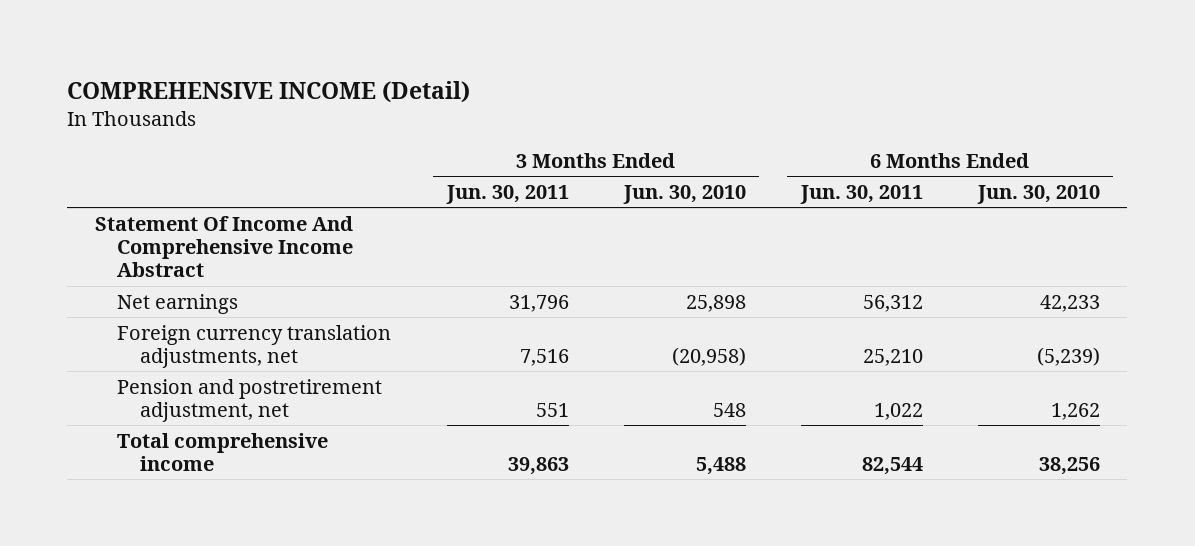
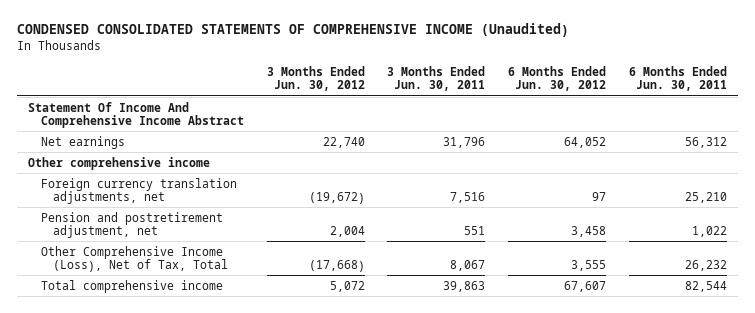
[67,80,471,103] COMPREHENSIVE INCOME (Detail) -> [16,23,569,38] CONDENSED CONSOLIDATED STATEMENTS OF COMPREHENSIVE INCOME (Unaudited)
[622,185,746,205] Jun. 30, 2010 -> none
[976,185,1100,205] Jun. 30, 2010 -> none
none -> [266,65,365,92] 3 Months Ended Jun. 30, 2012
none -> [508,65,607,92] 6 Months Ended Jun. 30, 2012
none -> [28,156,211,170] Other comprehensive income
none -> [40,245,229,272] Other Comprehensive Income (Loss), Net of Tax, Total

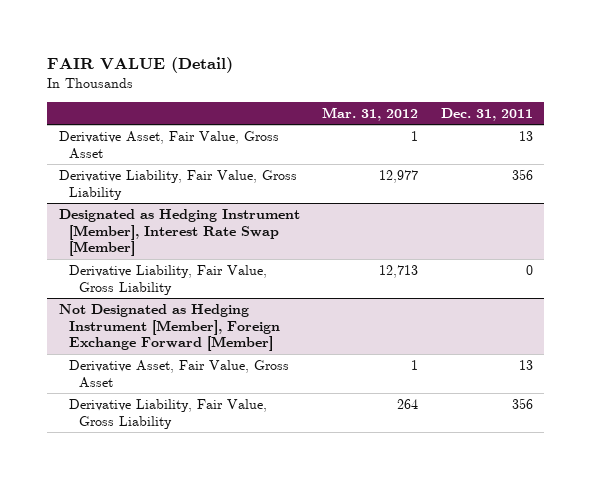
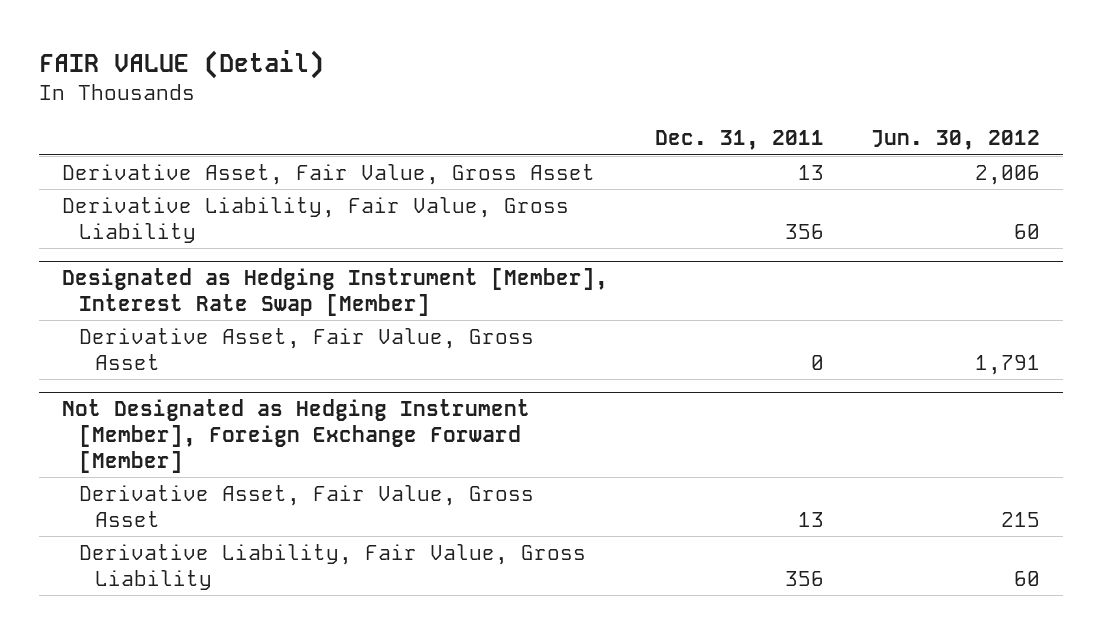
[322,106,419,121] Mar. 31, 2012 -> none
none -> [870,130,1040,151] Jun. 30, 2012
[68,264,267,295] Derivative Liability, Fair Value, Gross Liability -> [78,328,534,371] Derivative Asset, Fair Value, Gross Asset

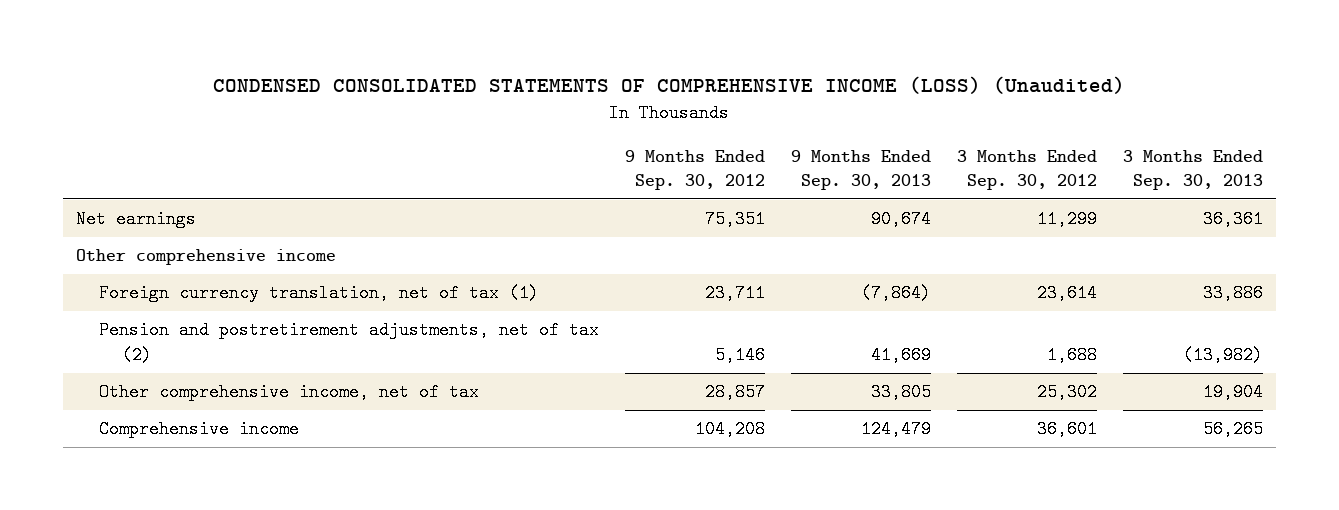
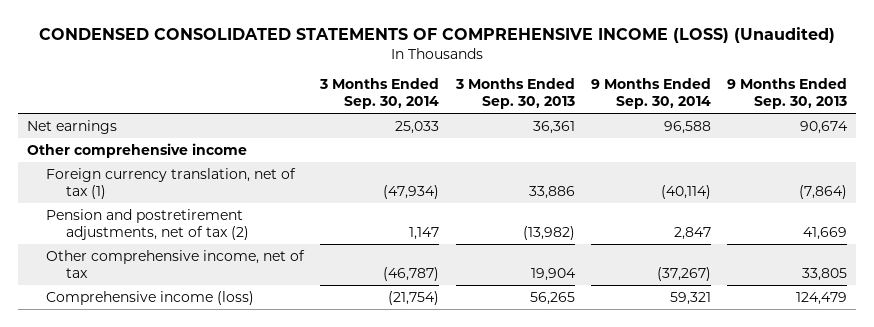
[625,149,766,191] 9 Months Ended Sep. 30, 2012 -> none
[957,149,1098,191] 3 Months Ended Sep. 30, 2012 -> none
none -> [319,78,440,110] 3 Months Ended Sep. 30, 2014
none -> [591,78,712,110] 9 Months Ended Sep. 30, 2014
[99,420,300,439] Comprehensive income -> [46,290,255,305] Comprehensive income (loss)

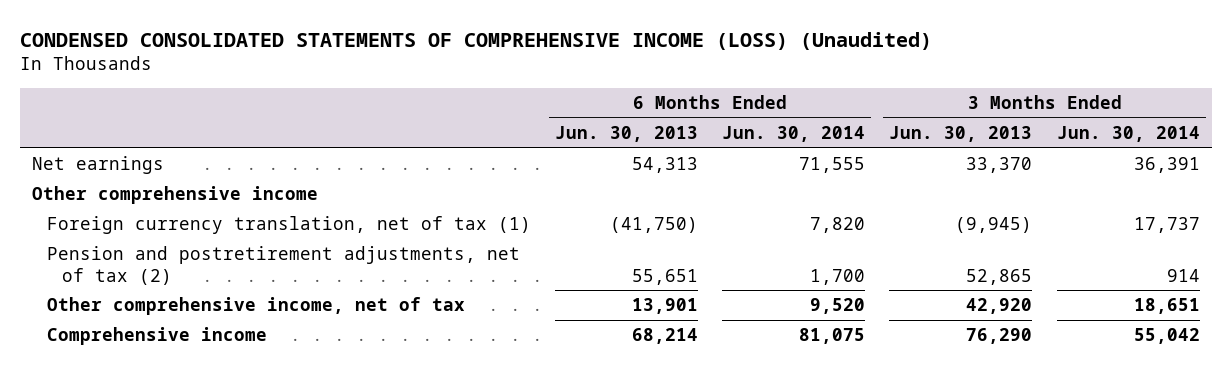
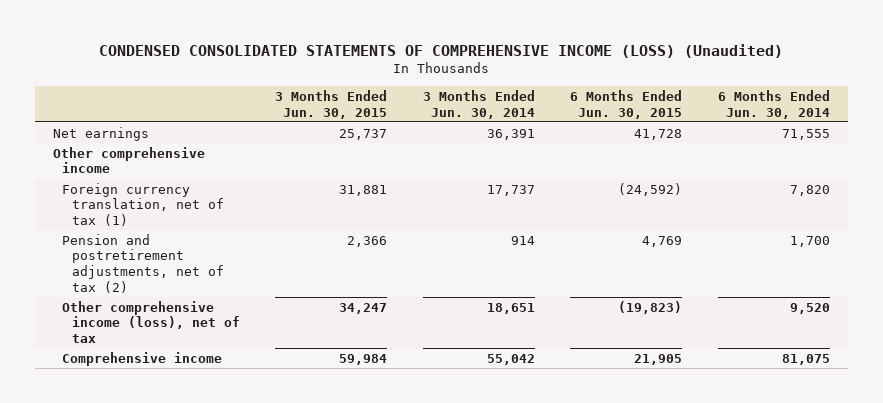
[555,126,699,143] Jun. 30, 2013 -> none
[889,126,1033,143] Jun. 30, 2013 -> none
none -> [275,90,388,119] 3 Months Ended Jun. 30, 2015
none -> [570,90,683,119] 6 Months Ended Jun. 30, 2015
[47,297,466,316] Other comprehensive income, net of tax -> [62,300,240,344] Other comprehensive income (loss), net of tax

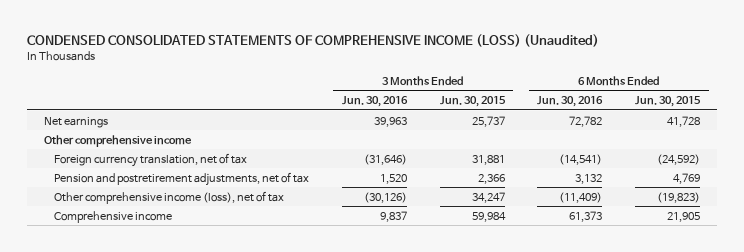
[422,90,535,119] 3 Months Ended Jun. 30, 2014 -> none
[717,90,830,119] 6 Months Ended Jun. 30, 2014 -> none
none -> [341,96,408,108] Jun. 30, 2016
none -> [537,96,604,108] Jun. 30, 2016
[62,182,224,227] Foreign currency translation, net of tax (1) -> [53,152,247,167] Foreign currency translation, net of tax
[62,233,224,293] Pension and postretirement adjustments, net of tax (2) -> [53,171,309,186] Pension and postretirement adjustments, net of tax

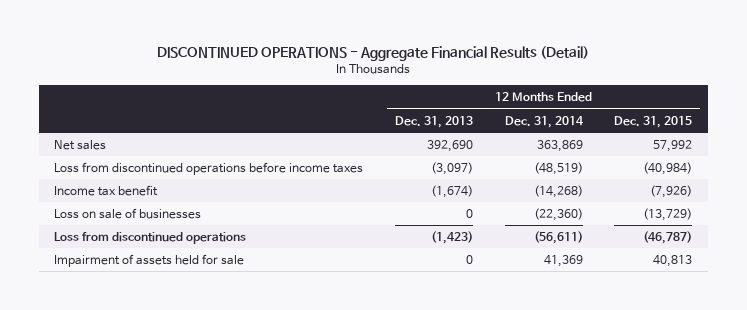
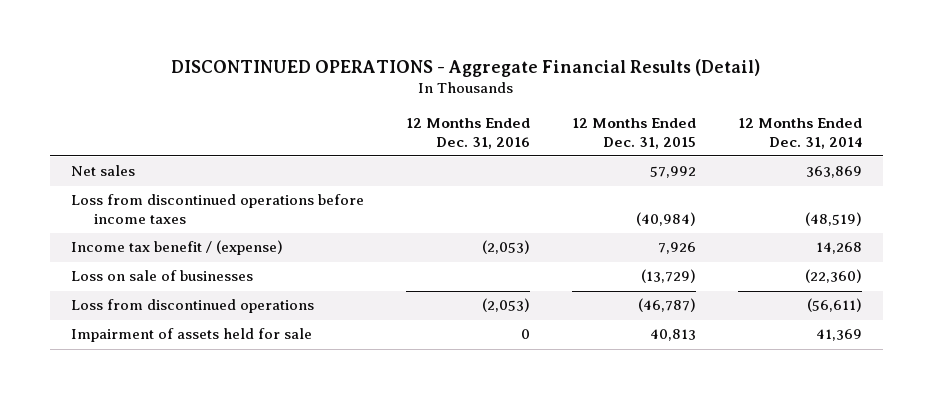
[395,115,474,128] Dec. 31, 2013 -> none
none -> [405,117,530,149] 12 Months Ended Dec. 31, 2016
[54,185,159,197] Income tax benefit -> [70,240,283,256] Income tax benefit / (expense)
[533,185,583,199] (14,268) -> [815,242,862,255] 14,268
[650,185,693,199] (7,926) -> [657,242,696,255] 7,926

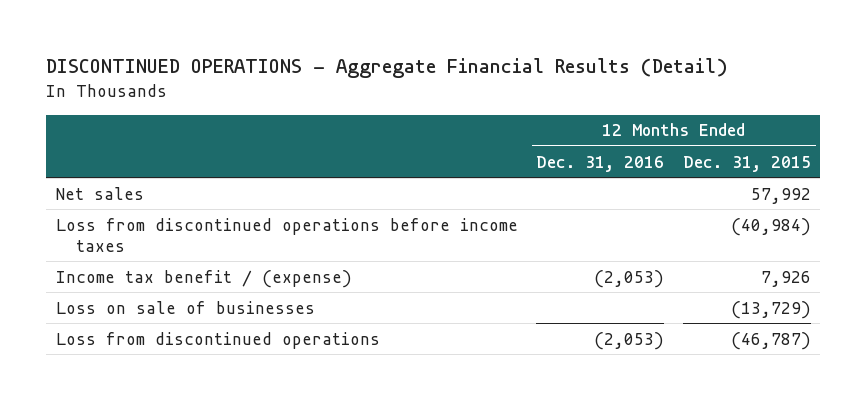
[737,117,862,149] 12 Months Ended Dec. 31, 2014 -> none
[70,328,312,343] Impairment of assets held for sale -> none

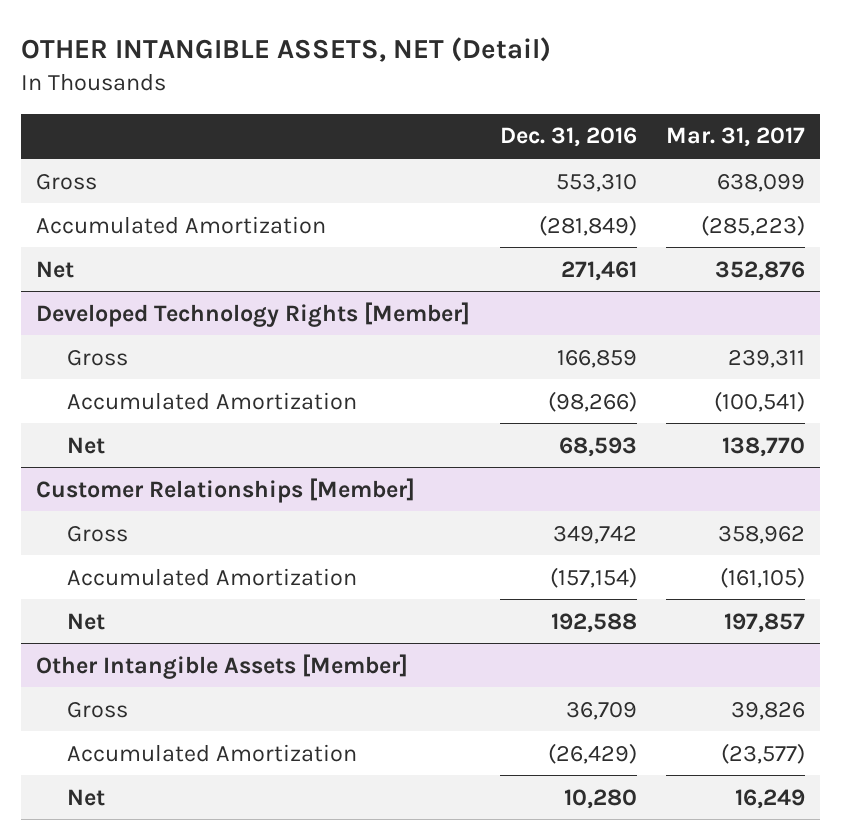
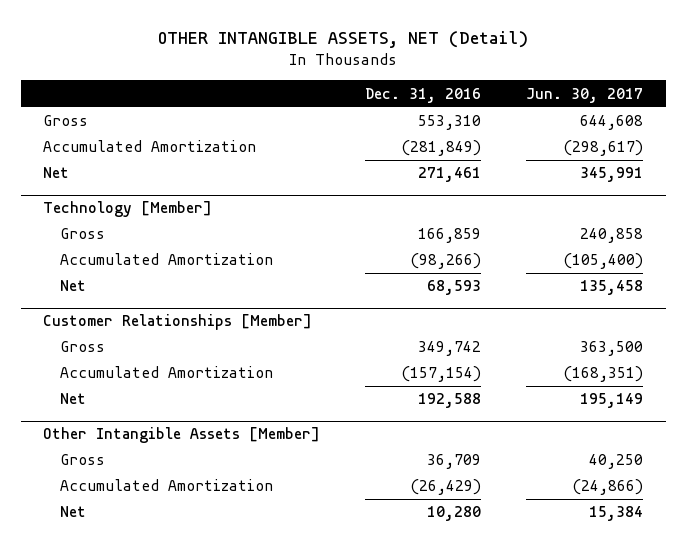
[666,127,806,148] Mar. 31, 2017 -> none
none -> [526,87,644,103] Jun. 30, 2017
[36,301,471,327] Developed Technology Rights [Member] -> [43,201,213,218] Technology [Member]

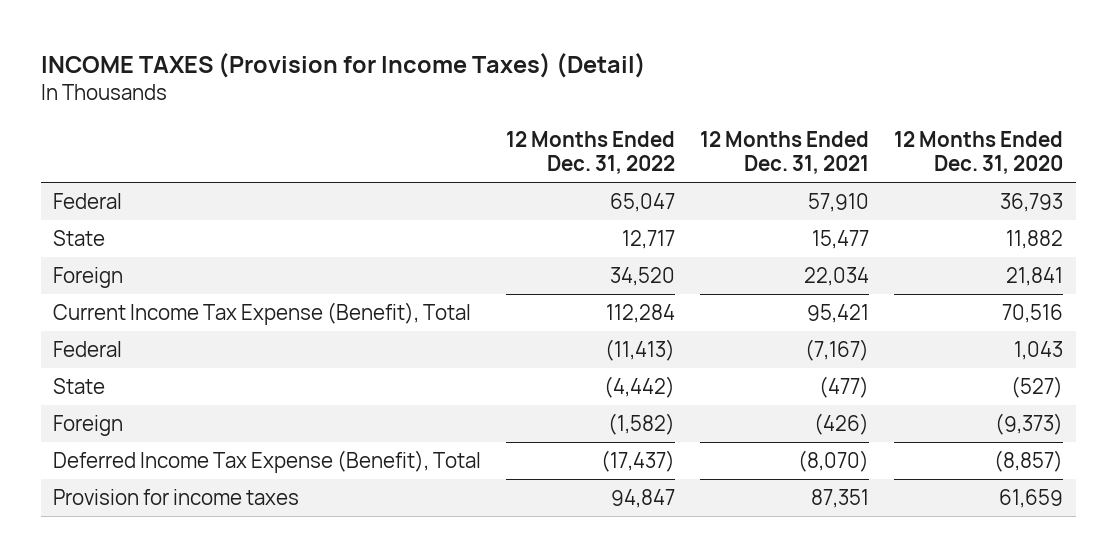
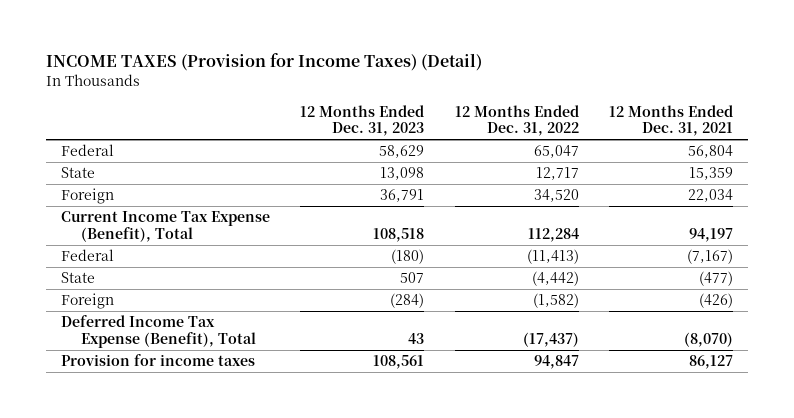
[894,130,1064,174] 12 Months Ended Dec. 31, 2020 -> none
none -> [300,104,425,137] 12 Months Ended Dec. 31, 2023
[808,193,870,213] 57,910 -> [688,145,734,159] 56,804
[812,230,870,250] 15,477 -> [689,167,734,181] 15,359
[807,304,870,324] 95,421 -> [689,227,734,242] 94,197
[811,489,870,509] 87,351 -> [689,355,734,370] 86,127

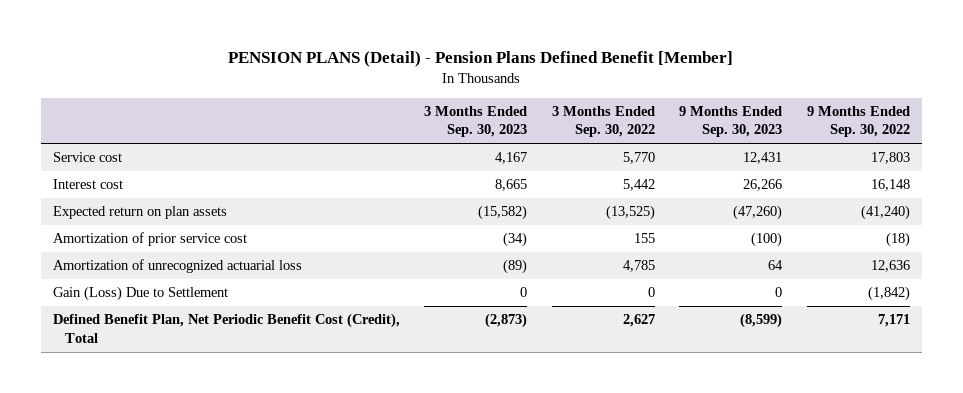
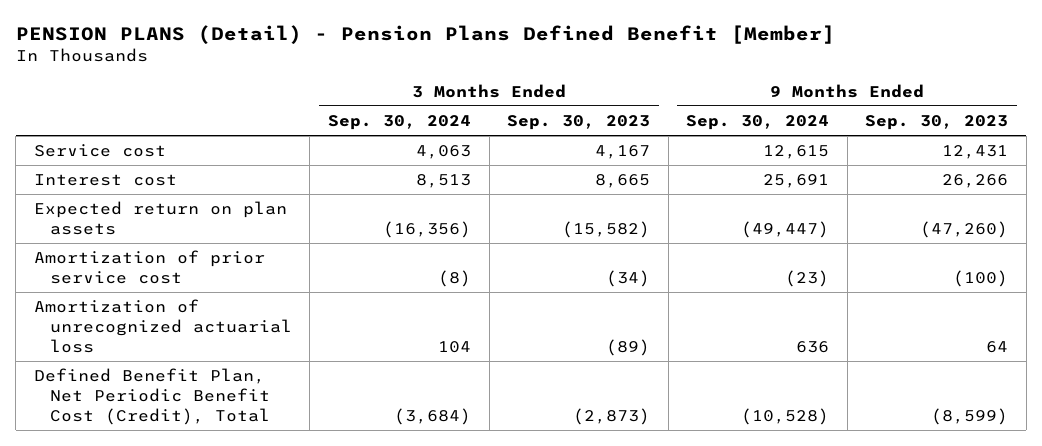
[551,105,655,138] 3 Months Ended Sep. 30, 2022 -> none
[806,105,910,138] 9 Months Ended Sep. 30, 2022 -> none
none -> [327,114,471,130] Sep. 30, 2024
none -> [686,114,830,130] Sep. 30, 2024
[52,286,228,302] Gain (Loss) Due to Settlement -> none

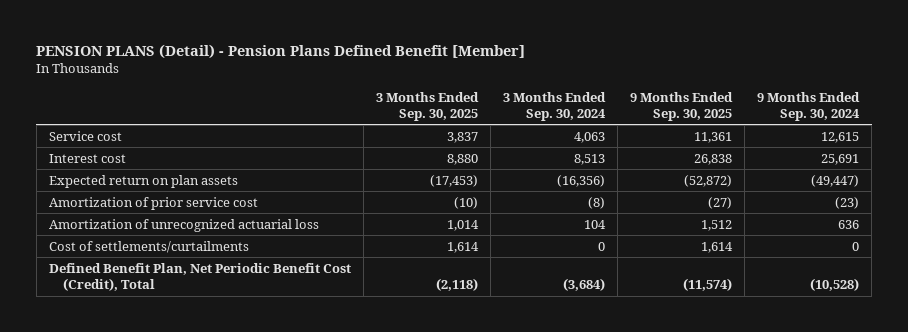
[507,114,651,130] Sep. 30, 2023 -> none
[865,114,1009,130] Sep. 30, 2023 -> none
none -> [375,91,479,121] 3 Months Ended Sep. 30, 2025
none -> [629,91,733,121] 9 Months Ended Sep. 30, 2025
none -> [48,240,249,253] Cost of settlements/curtailments

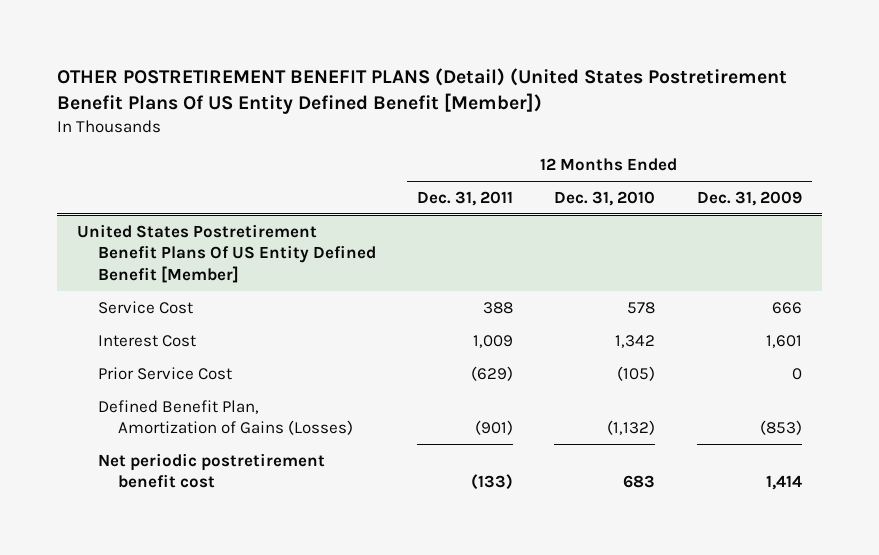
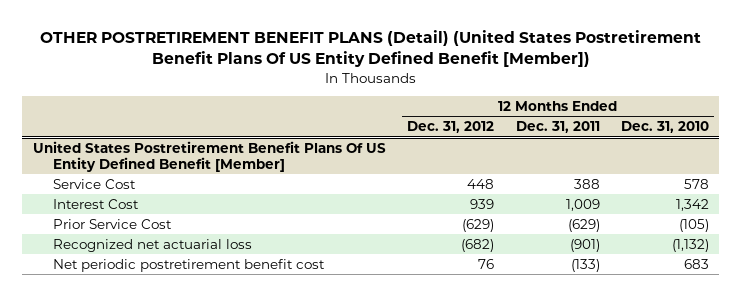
[696,190,802,206] Dec. 31, 2009 -> none
none -> [407,121,495,134] Dec. 31, 2012
[97,399,354,436] Defined Benefit Plan, Amortization of Gains (Losses) -> [52,238,252,252] Recognized net actuarial loss

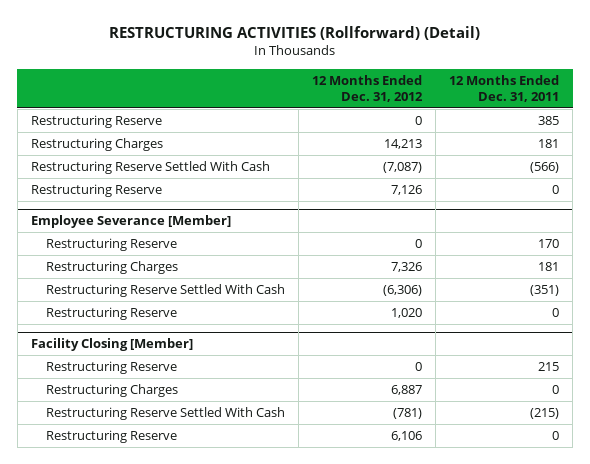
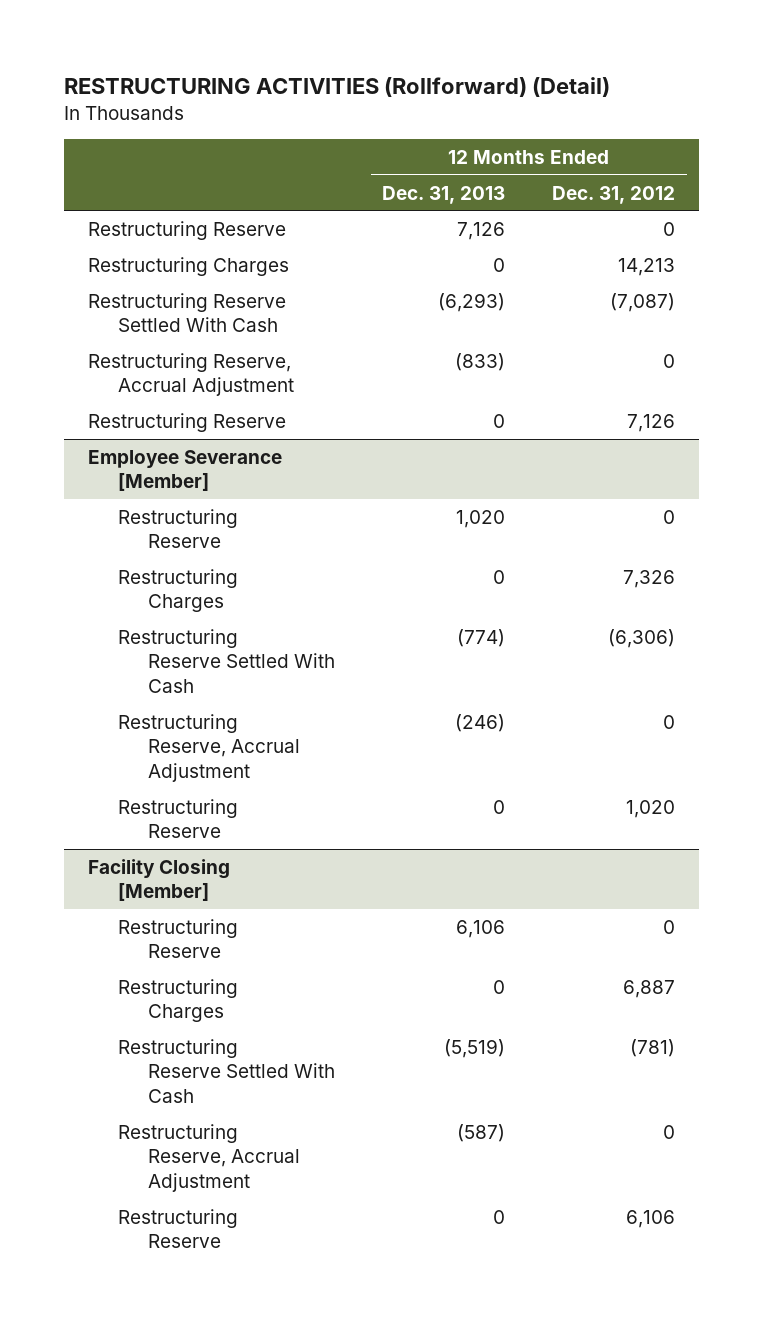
[449,74,560,102] 12 Months Ended Dec. 31, 2011 -> none
none -> [382,185,506,204] Dec. 31, 2013
none -> [87,352,295,397] Restructuring Reserve, Accrual Adjustment
none -> [118,713,301,783] Restructuring Reserve, Accrual Adjustment
none -> [118,1123,301,1193] Restructuring Reserve, Accrual Adjustment

